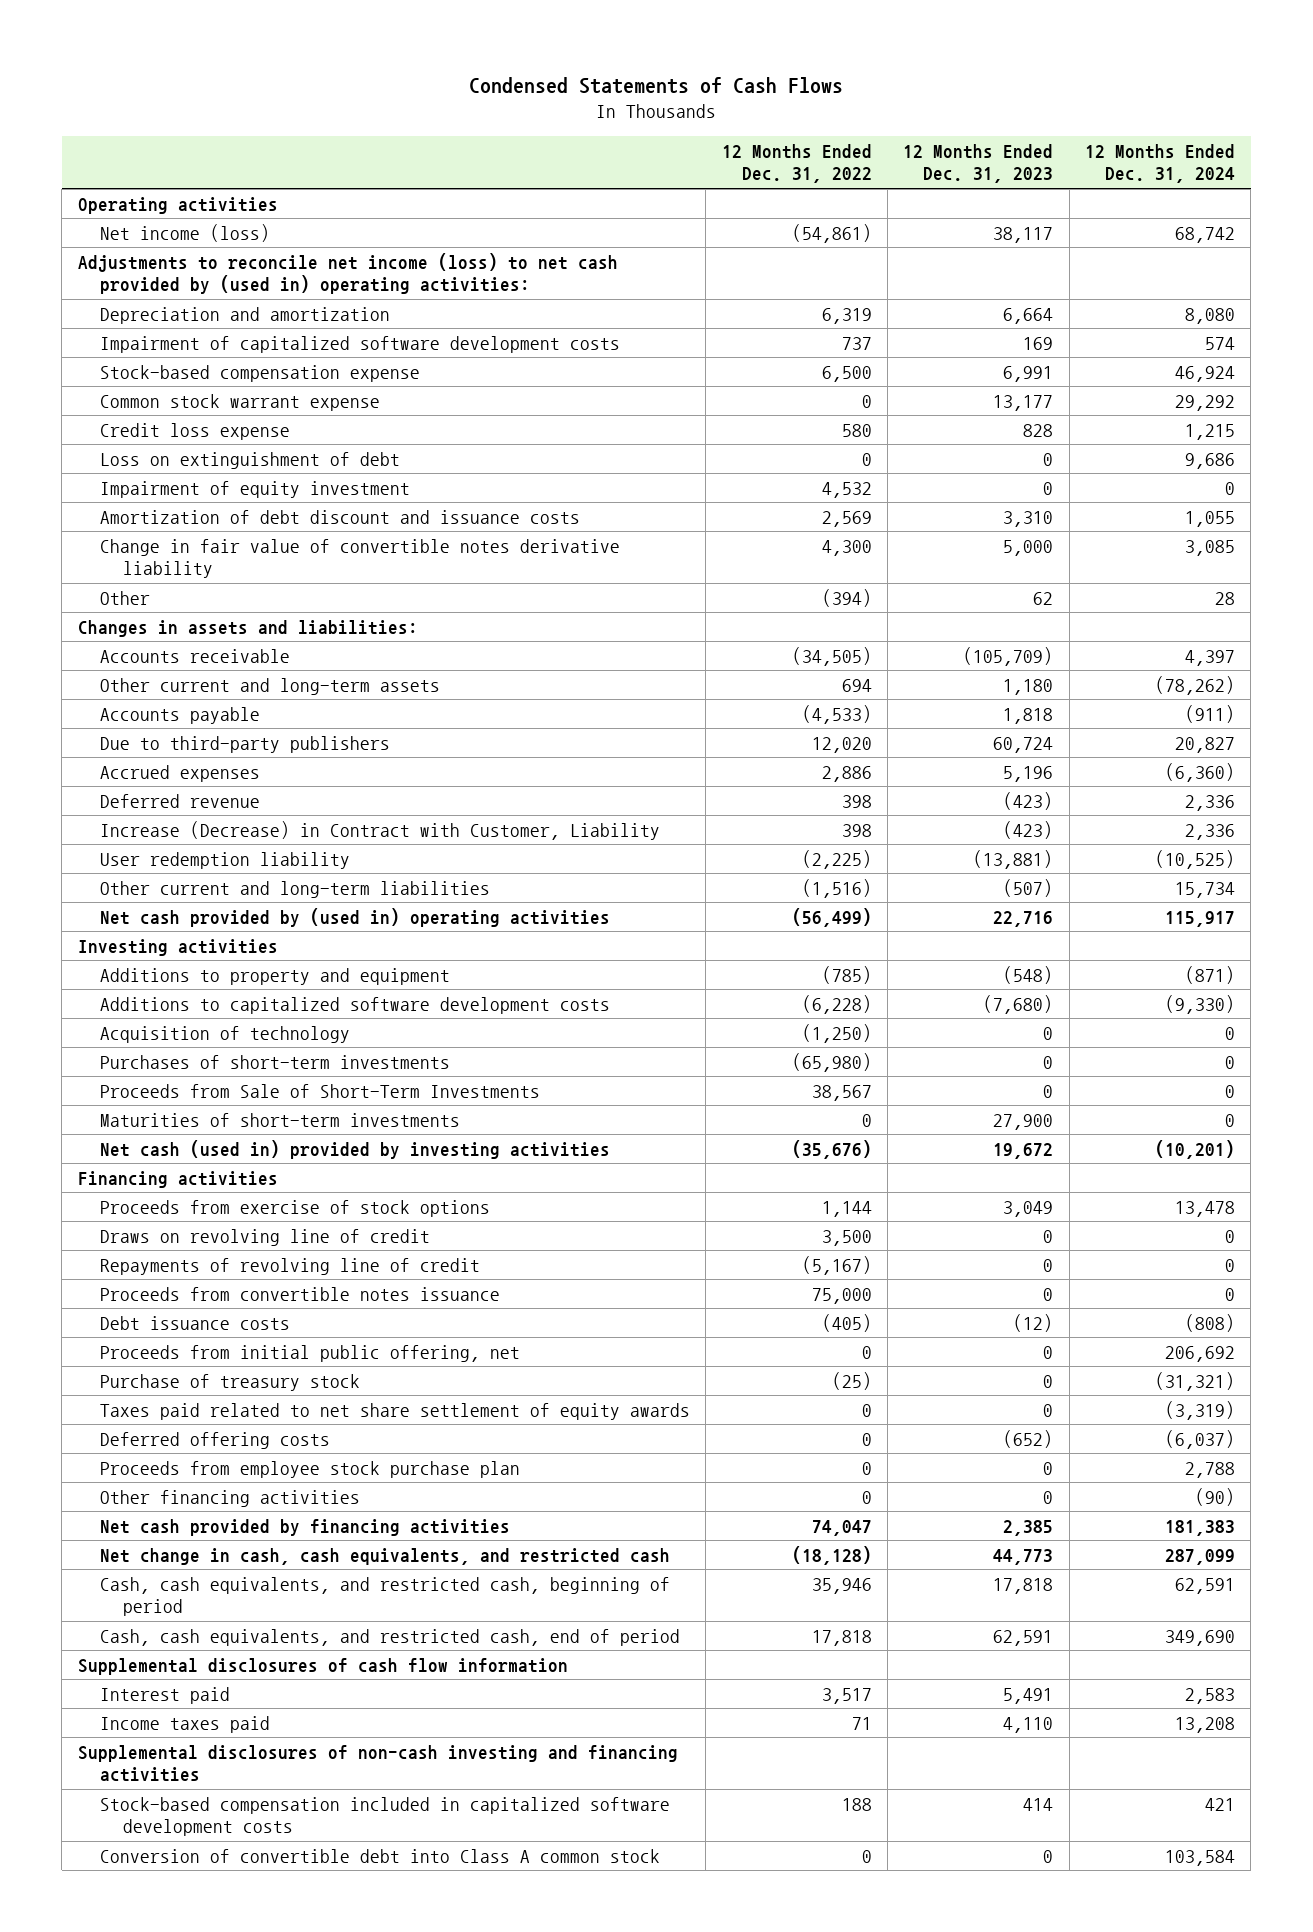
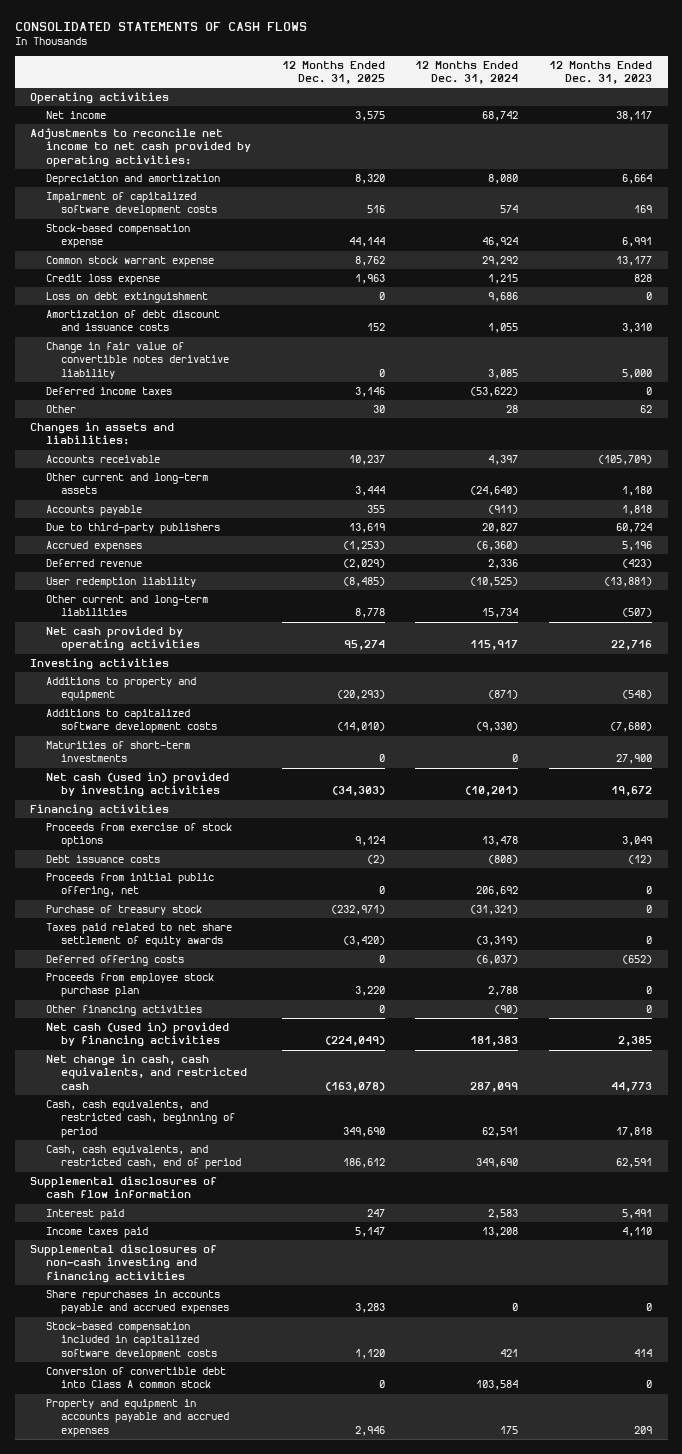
[469,76,844,94] Condensed Statements of Cash Flows -> [14,21,307,31] CONSOLIDATED STATEMENTS OF CASH FLOWS
[721,144,872,184] 12 Months Ended Dec. 31, 2022 -> none
none -> [281,60,385,85] 12 Months Ended Dec. 31, 2025
[100,223,271,242] Net income (loss) -> [45,111,106,120] Net income
[77,252,618,294] Adjustments to reconcile net income (loss) to net cash provided by (used in) operating activities: -> [29,128,251,167] Adjustments to reconcile net income to net cash provided by operating activities:
[100,480,411,498] Impairment of equity investment -> none
[100,451,401,469] Loss on extinguishment of debt -> [45,292,208,304] Loss on debt extinguishment
none -> [45,387,172,396] Deferred income taxes
[1154,675,1235,695] (78,262) -> [470,486,519,497] (24,640)
[100,820,661,840] Increase (Decrease) in Contract with Customer, Liability -> none
[100,907,611,927] Net cash provided by (used in) operating activities -> [45,626,201,652] Net cash provided by operating activities
[100,1025,351,1043] Acquisition of technology -> none
[100,1054,451,1069] Purchases of short-term investments -> none
[100,1083,541,1098] Proceeds from Sale of Short-Term Investments -> none
[100,1228,431,1246] Draws on revolving line of credit -> none
[100,1257,481,1275] Repayments of revolving line of credit -> none
[100,1286,501,1301] Proceeds from convertible notes issuance -> none
[100,1518,511,1536] Net cash provided by financing activities -> [45,1022,229,1048] Net cash (used in) provided by financing activities
none -> [45,1290,230,1315] Share repurchases in accounts payable and accrued expenses
none -> [45,1399,230,1437] Property and equipment in accounts payable and accrued expenses

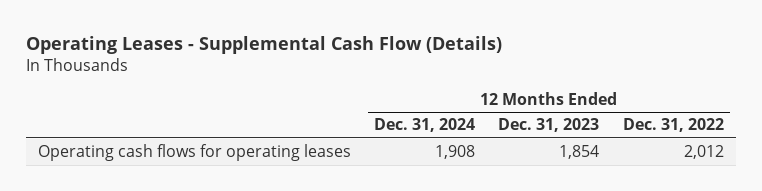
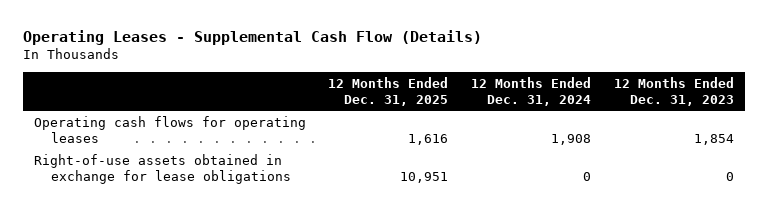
[622,118,724,133] Dec. 31, 2022 -> none
none -> [328,76,449,106] 12 Months Ended Dec. 31, 2025
none -> [33,153,291,184] Right-of-use assets obtained in exchange for lease obligations

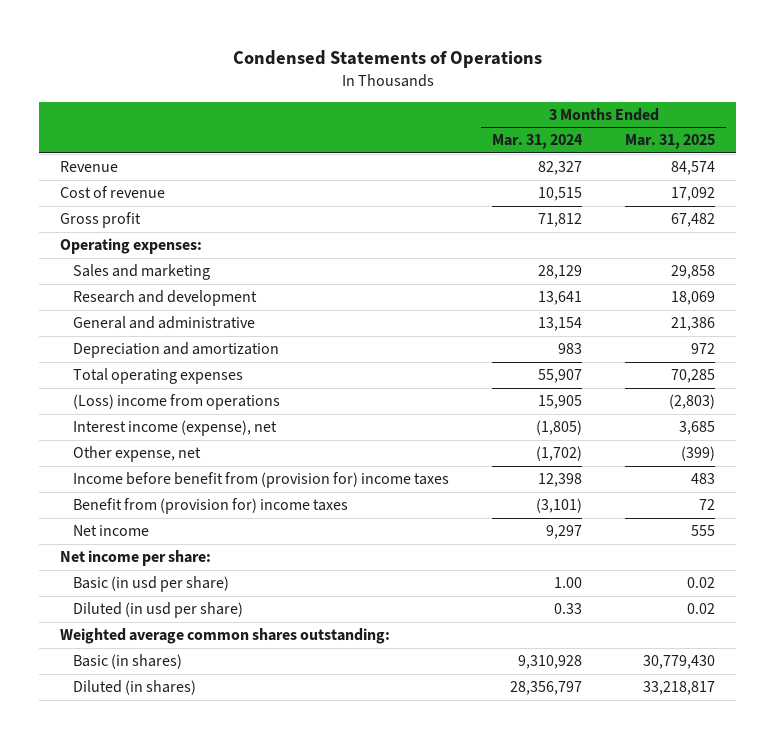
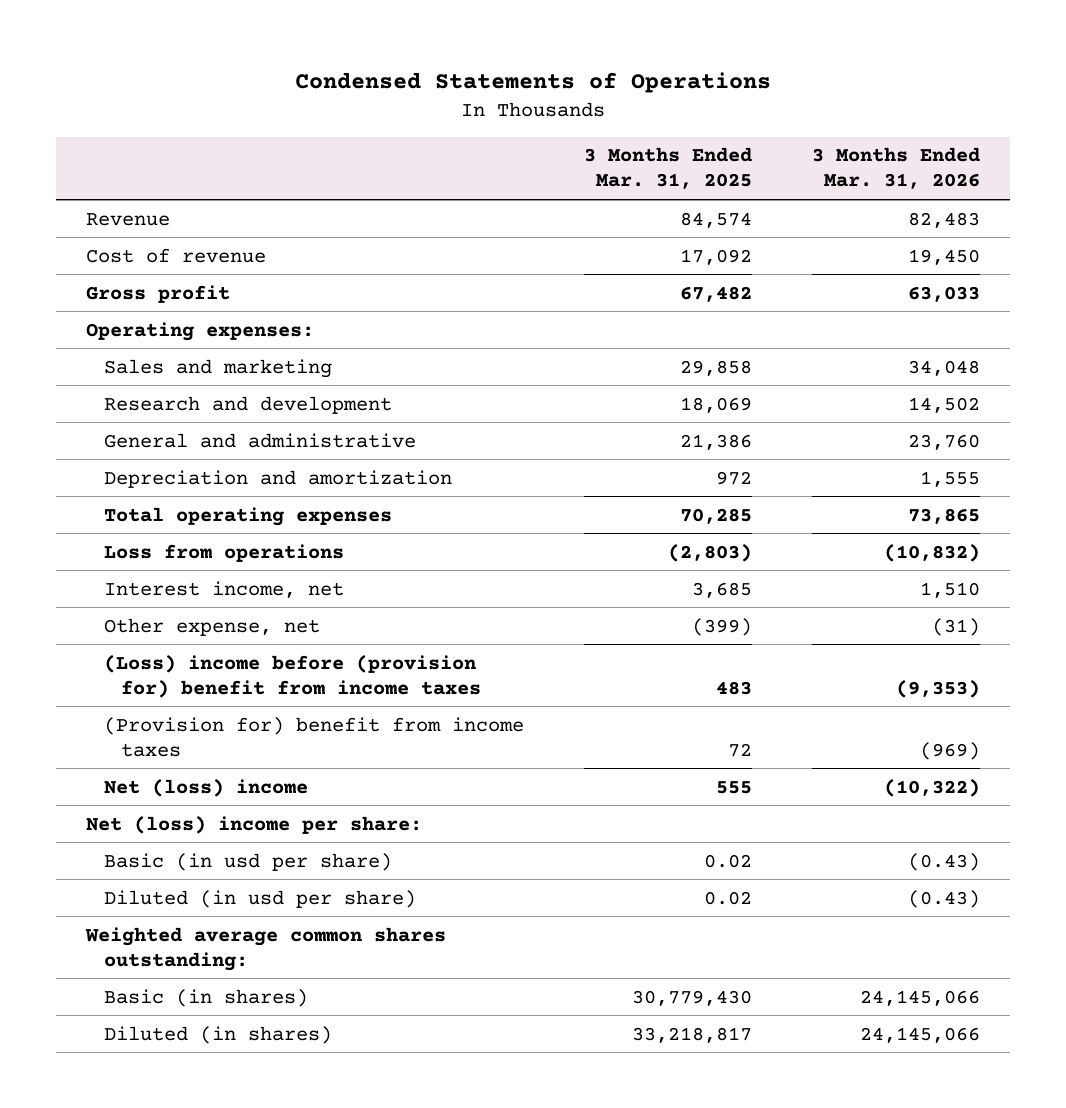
[492,134,584,150] Mar. 31, 2024 -> none
none -> [811,147,980,190] 3 Months Ended Mar. 31, 2026
[73,394,281,411] (Loss) income from operations -> [103,543,344,562] Loss from operations
[73,420,278,437] Interest income (expense), net -> [103,580,344,598] Interest income, net
[73,472,450,489] Income before benefit from (provision for) income taxes -> [103,654,481,698] (Loss) income before (provision for) benefit from income taxes
[73,498,349,515] Benefit from (provision for) income taxes -> [103,716,524,757] (Provision for) benefit from income taxes
[73,525,150,537] Net income -> [103,778,308,797] Net (loss) income
[60,550,212,567] Net income per share: -> [86,815,423,834] Net (loss) income per share:

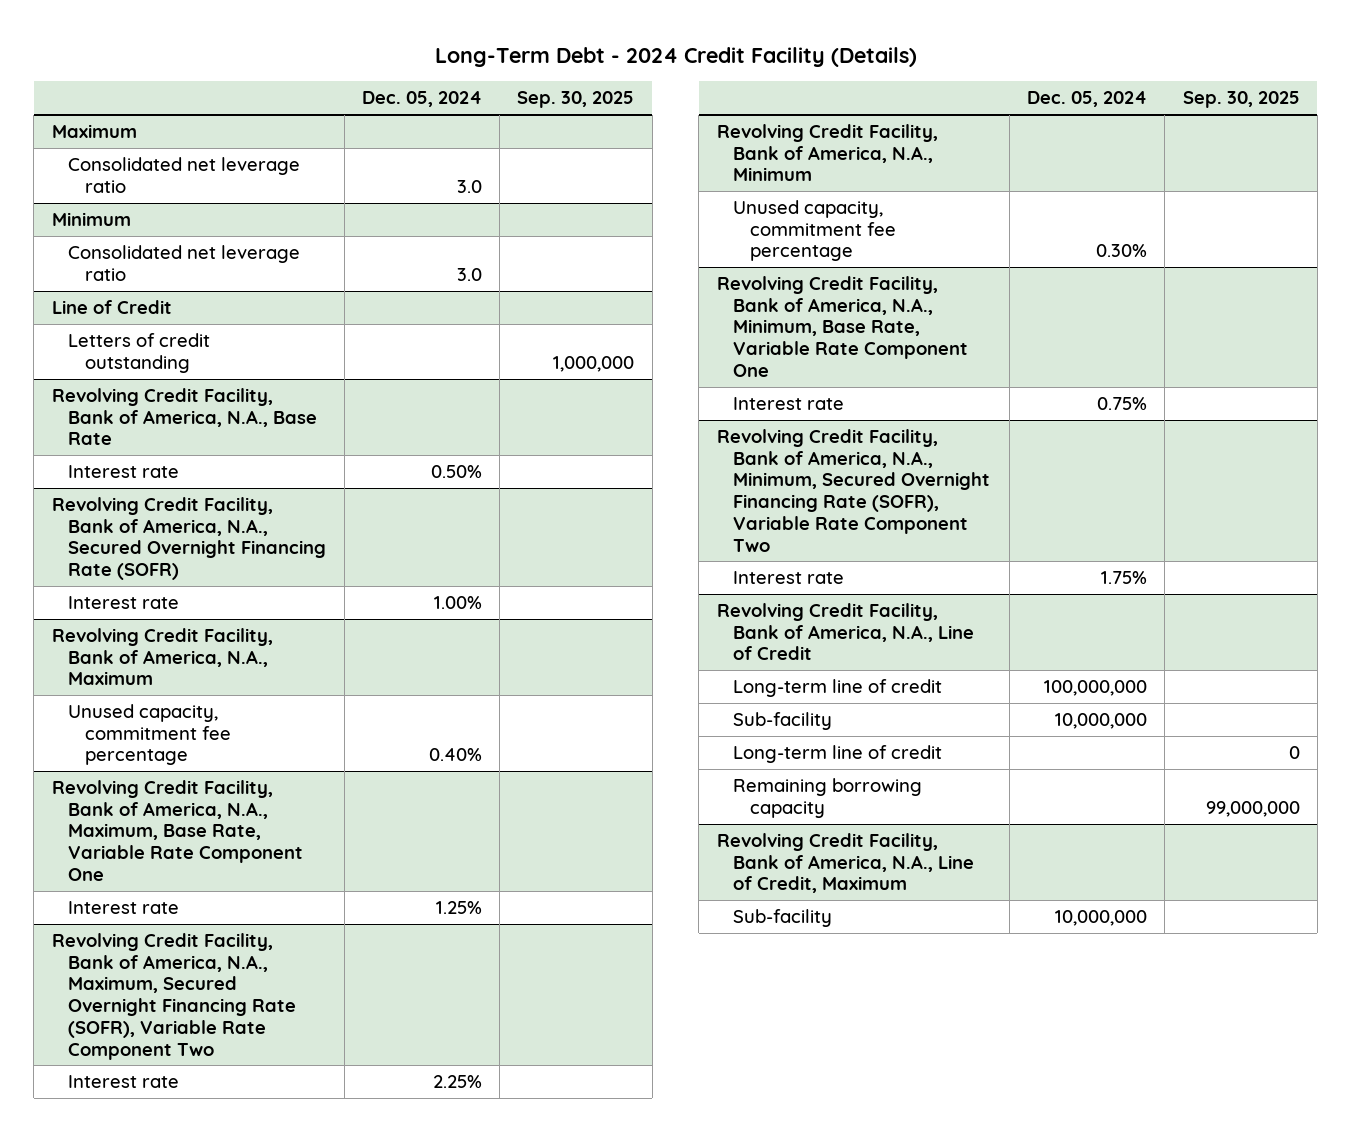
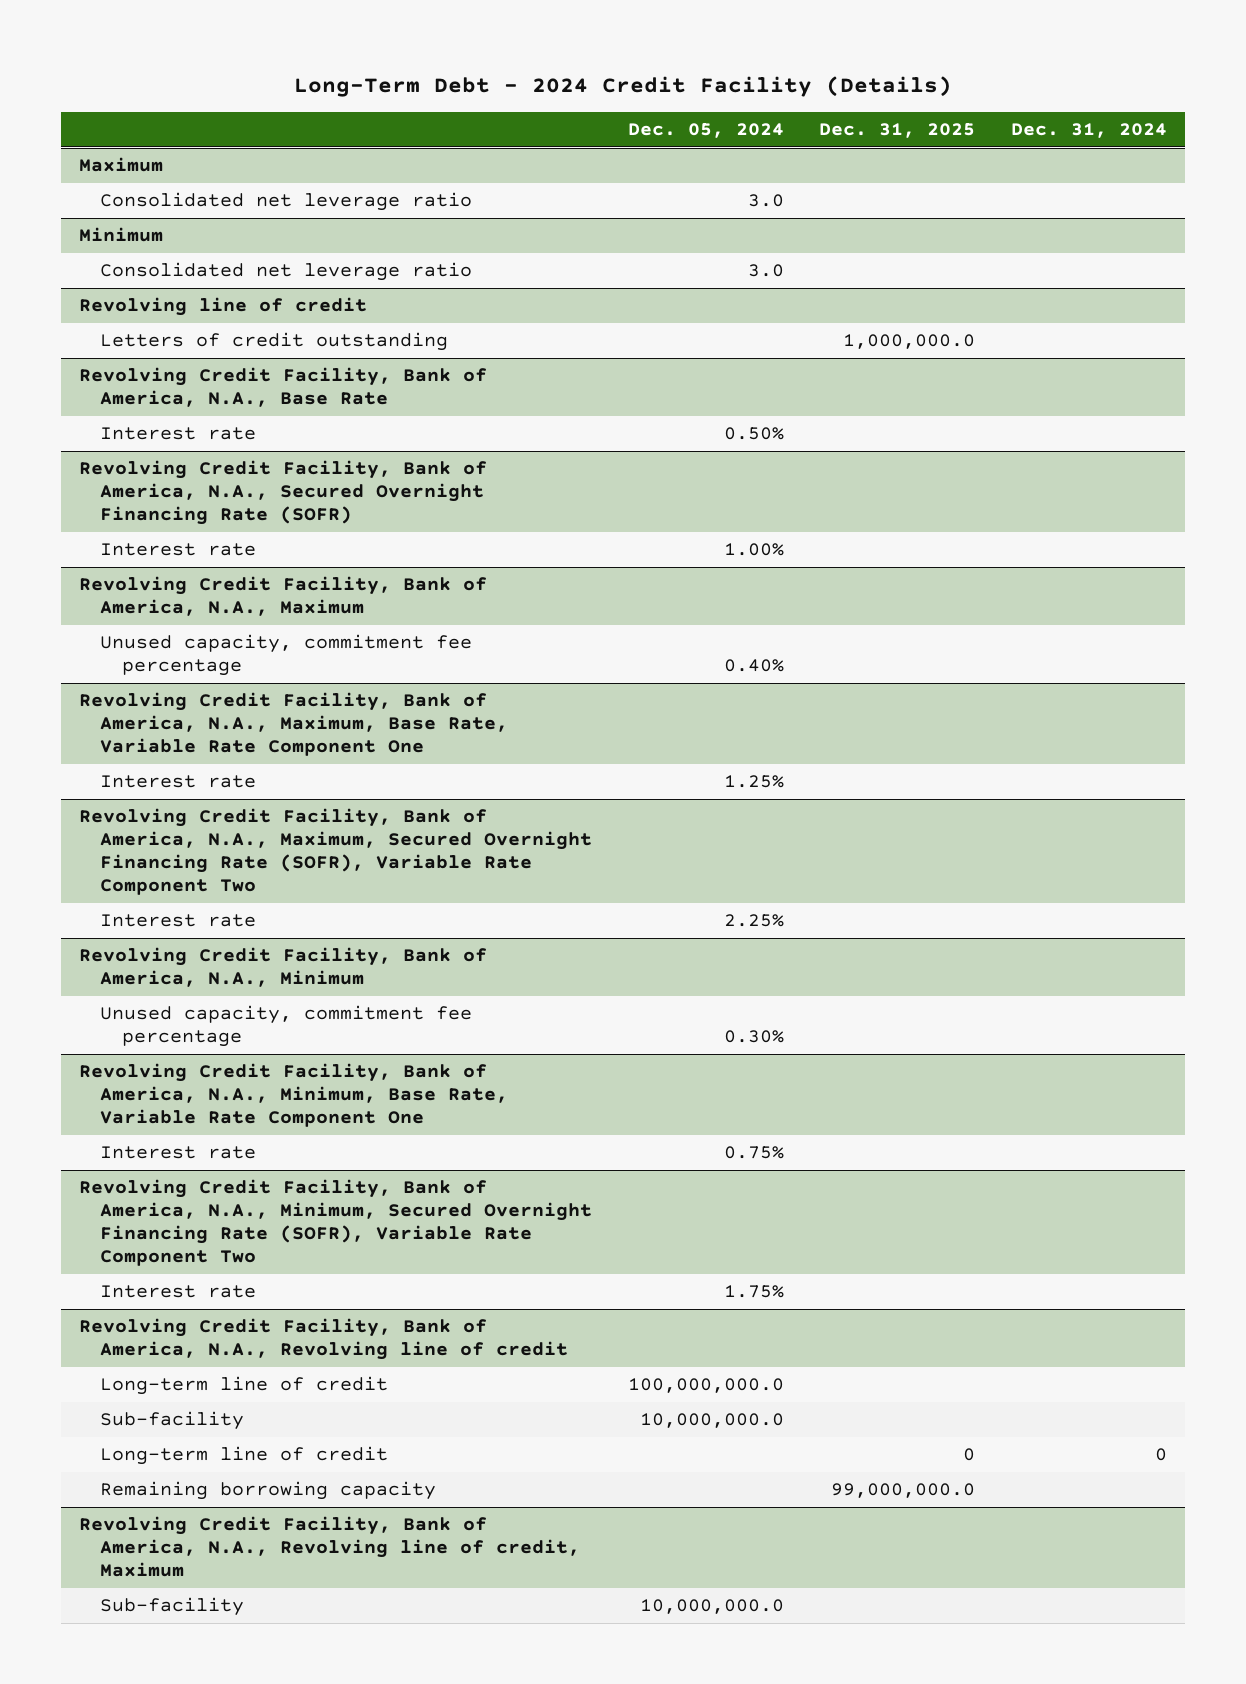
[517,91,635,109] Sep. 30, 2025 -> none
none -> [819,123,976,139] Dec. 31, 2025
none -> [1010,123,1167,139] Dec. 31, 2024
[51,300,172,315] Line of Credit -> [78,297,367,317] Revolving line of credit
[716,603,975,661] Revolving Credit Facility, Bank of America, N.A., Line of Credit -> [78,1318,569,1361] Revolving Credit Facility, Bank of America, N.A., Revolving line of credit
[1043,680,1147,697] 100,000,000 -> [627,1378,784,1394] 100,000,000.0
[1054,713,1147,730] 10,000,000 -> [639,1413,784,1429] 10,000,000.0
[716,833,975,894] Revolving Credit Facility, Bank of America, N.A., Line of Credit, Maximum -> [78,1516,581,1578] Revolving Credit Facility, Bank of America, N.A., Revolving line of credit, Maximum
[1054,910,1147,927] 10,000,000 -> [639,1599,784,1615] 10,000,000.0

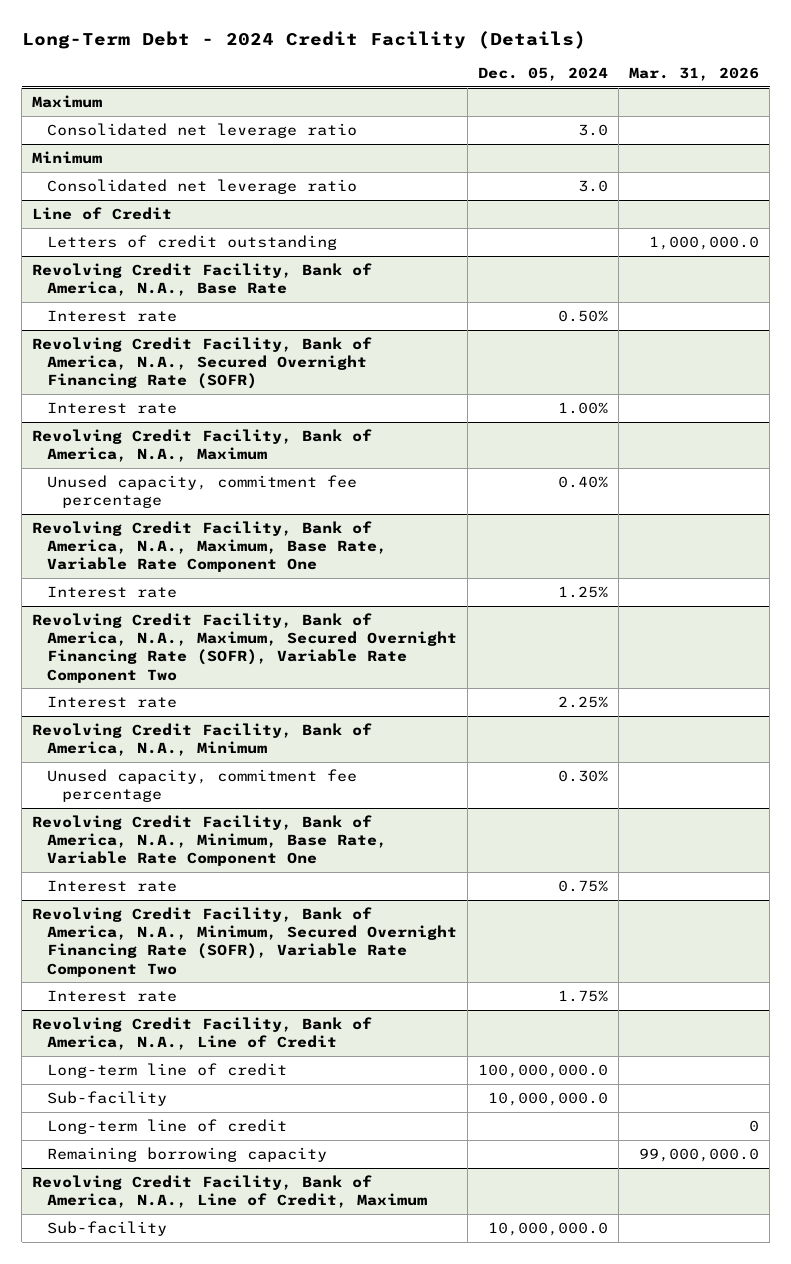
[819,123,976,139] Dec. 31, 2025 -> none
[1010,123,1167,139] Dec. 31, 2024 -> none
none -> [629,67,760,82] Mar. 31, 2026
[78,297,367,317] Revolving line of credit -> [32,206,173,220] Line of Credit
[78,1318,569,1361] Revolving Credit Facility, Bank of America, N.A., Revolving line of credit -> [32,1016,373,1051] Revolving Credit Facility, Bank of America, N.A., Line of Credit
[78,1516,581,1578] Revolving Credit Facility, Bank of America, N.A., Revolving line of credit, Maximum -> [32,1174,428,1209] Revolving Credit Facility, Bank of America, N.A., Line of Credit, Maximum

